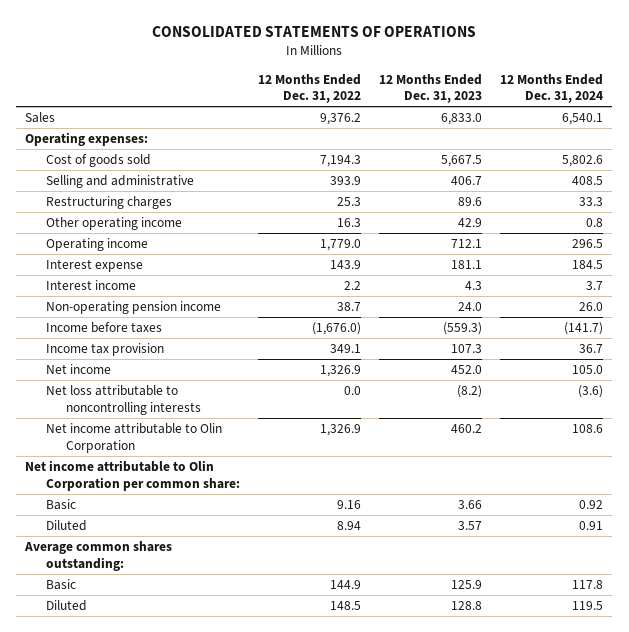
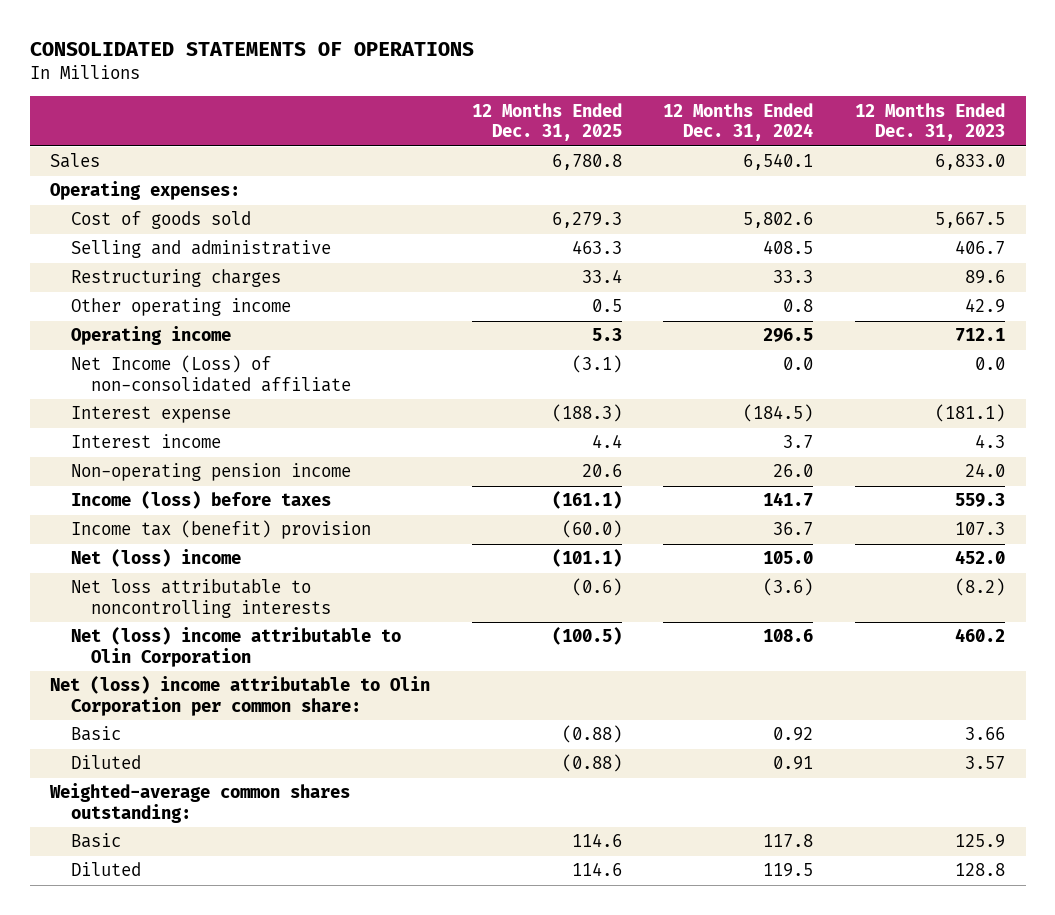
[257,73,361,104] 12 Months Ended Dec. 31, 2022 -> none
none -> [471,102,622,142] 12 Months Ended Dec. 31, 2025
none -> [70,355,352,392] Net Income (Loss) of non-consolidated affiliate
[451,260,483,270] 181.1 -> [934,404,1005,423] (181.1)
[572,260,604,270] 184.5 -> [743,404,814,423] (184.5)
[45,322,162,334] Income before taxes -> [70,491,331,510] Income (loss) before taxes
[443,322,483,336] (559.3) -> [954,493,1005,508] 559.3
[564,322,604,336] (141.7) -> [763,492,814,507] 141.7
[45,343,164,357] Income tax provision -> [70,520,371,540] Income tax (benefit) provision
[45,364,111,375] Net income -> [70,549,241,568] Net (loss) income
[45,423,222,453] Net income attributable to Olin Corporation -> [70,627,401,667] Net (loss) income attributable to Olin Corporation
[25,460,240,491] Net income attributable to Olin Corporation per common share: -> [50,676,431,716] Net (loss) income attributable to Olin Corporation per common share:
[24,541,173,571] Average common shares outstanding: -> [49,783,351,823] Weighted-average common shares outstanding:

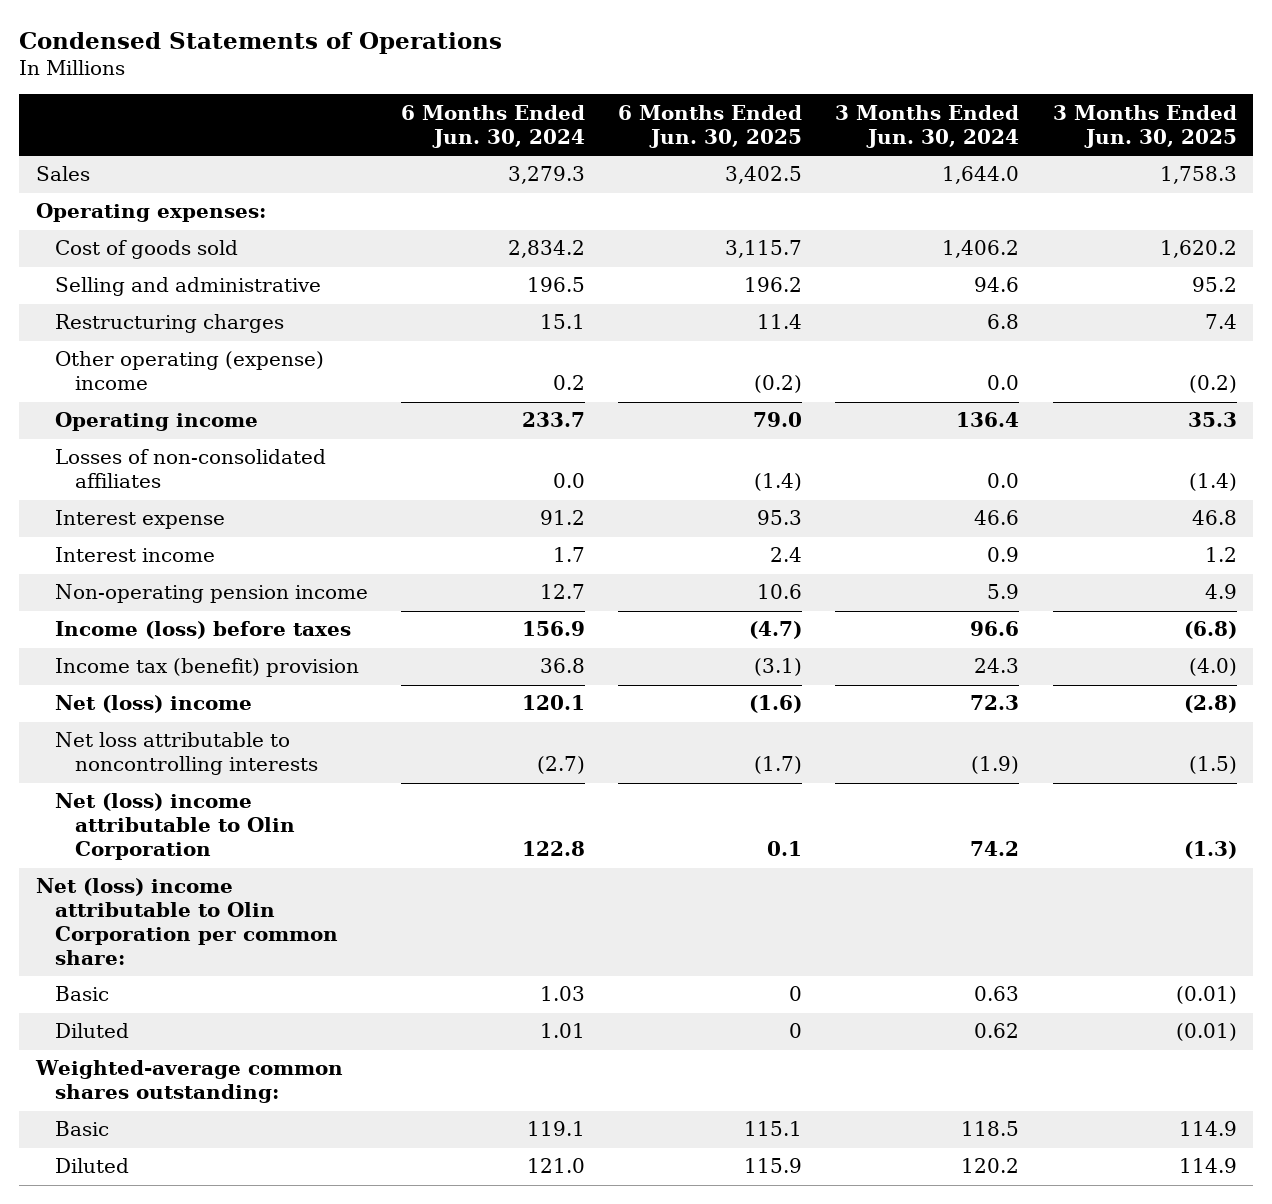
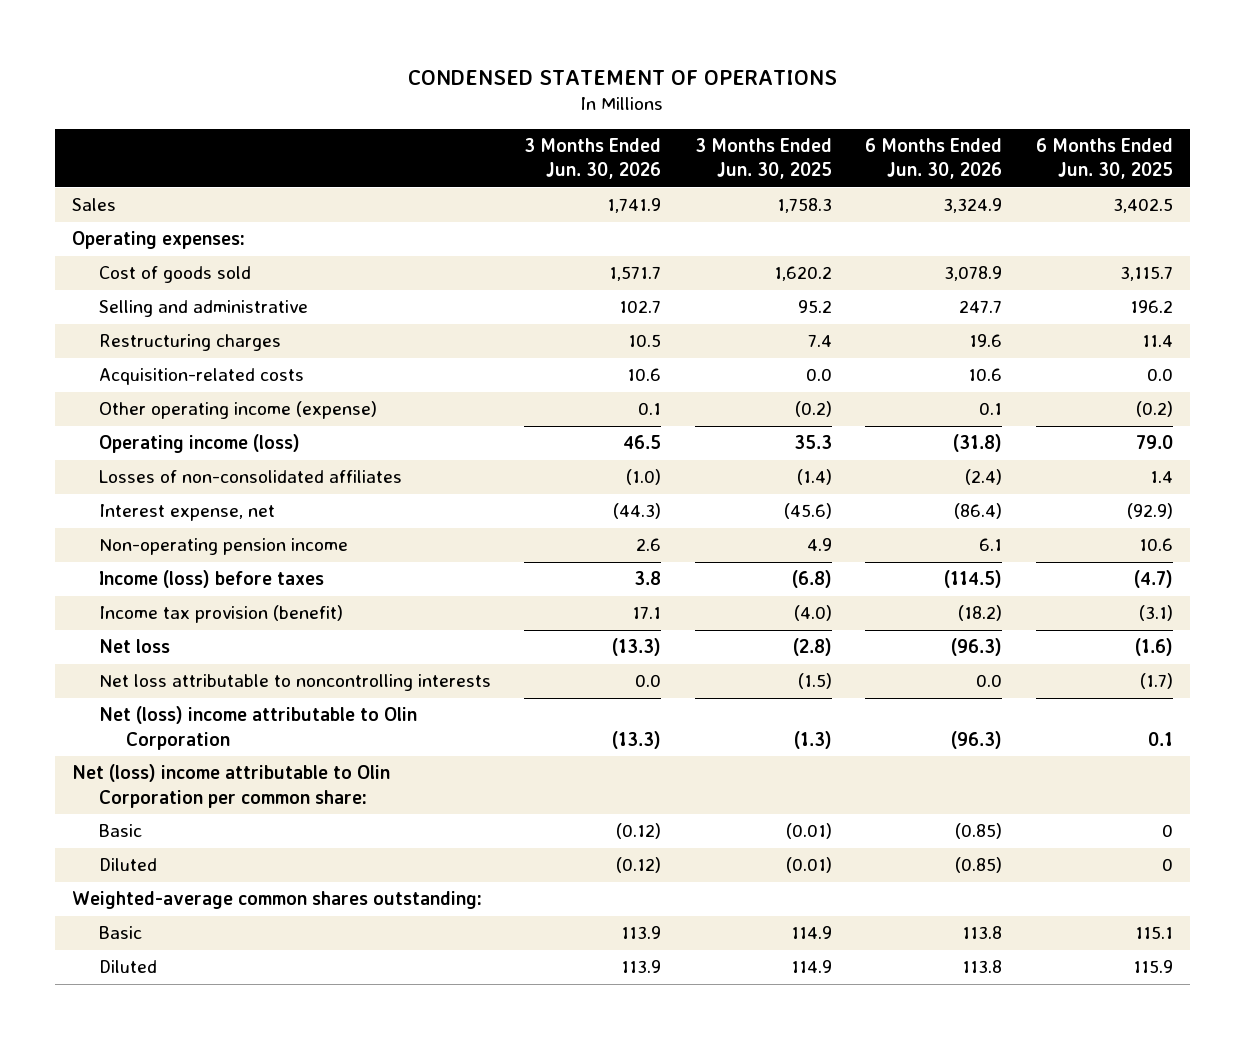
[18,32,502,55] Condensed Statements of Operations -> [408,69,838,85] CONDENSED STATEMENT OF OPERATIONS
[401,104,586,148] 6 Months Ended Jun. 30, 2024 -> none
[835,104,1020,148] 3 Months Ended Jun. 30, 2024 -> none
none -> [524,138,662,180] 3 Months Ended Jun. 30, 2026
none -> [865,138,1003,180] 6 Months Ended Jun. 30, 2026
[55,547,216,563] Interest income -> none
none -> [98,368,304,386] Acquisition-related costs
[55,351,325,391] Other operating (expense) income -> [98,401,377,420] Other operating income (expense)
[55,412,259,432] Operating income -> [98,434,300,454] Operating income (loss)
[754,473,803,492] (1.4) -> [1149,471,1173,484] 1.4
[55,510,226,530] Interest expense -> [98,504,275,522] Interest expense, net
[757,510,803,526] 95.3 -> [1126,503,1173,520] (92.9)
[1191,510,1237,526] 46.8 -> [783,503,832,520] (45.6)
[55,658,360,678] Income tax (benefit) provision -> [98,605,343,624] Income tax provision (benefit)
[55,695,253,714] Net (loss) income -> [98,639,170,654] Net loss

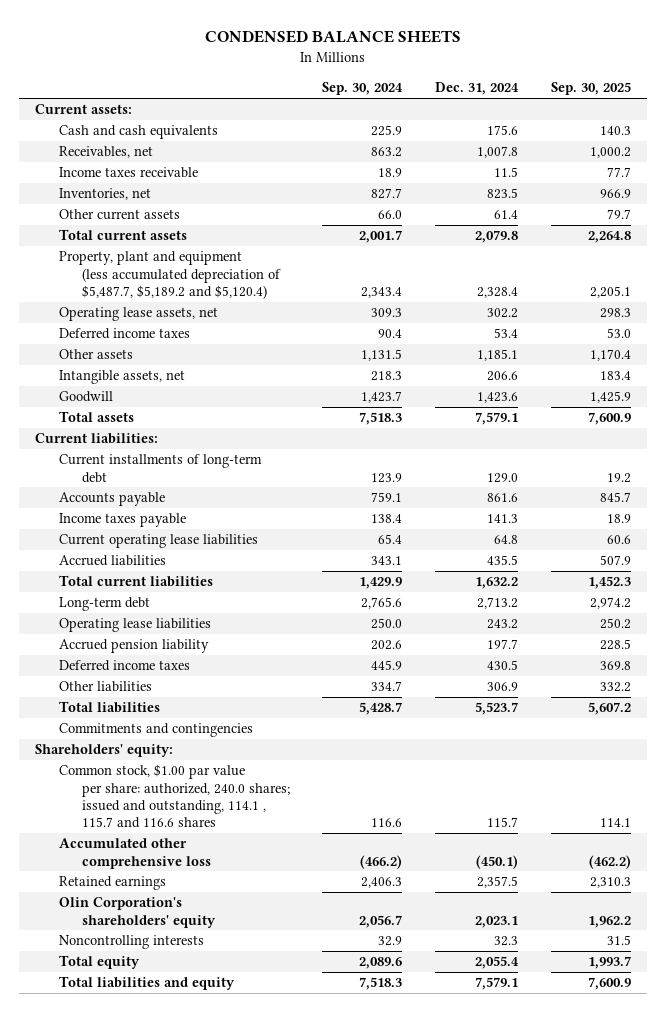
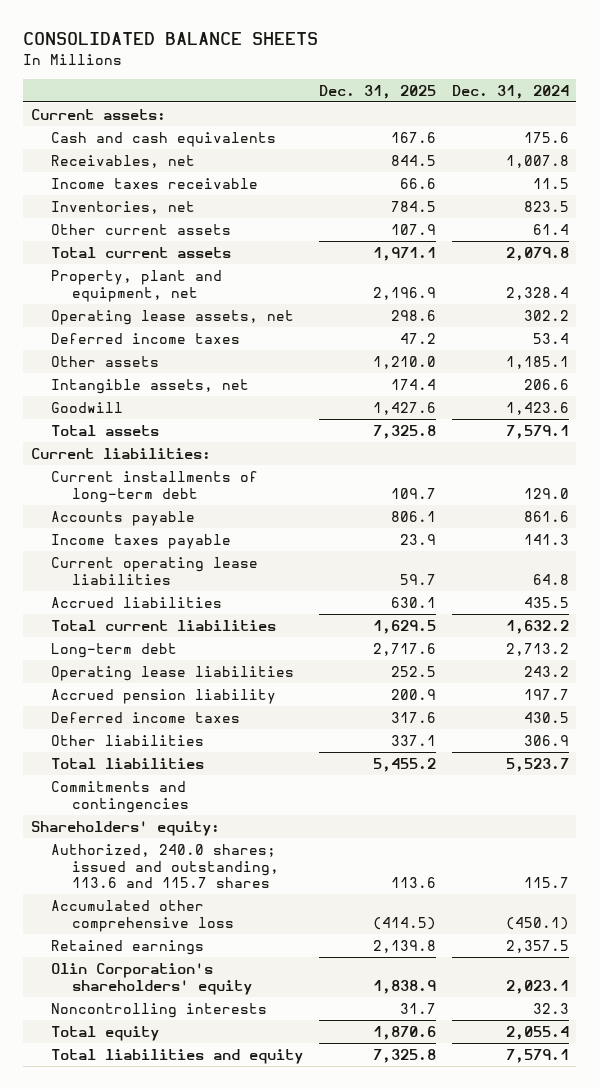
[204,30,461,44] CONDENSED BALANCE SHEETS -> [23,32,319,46] CONSOLIDATED BALANCE SHEETS
[322,82,404,96] Sep. 30, 2024 -> none
[550,82,631,96] Sep. 30, 2025 -> none
none -> [319,84,437,99] Dec. 31, 2025
[58,251,281,299] Property, plant and equipment (less accumulated depreciation of $5,487.7, $5,189.2 and $5,120.4) -> [51,269,223,302] Property, plant and equipment, net
[58,764,290,828] Common stock, $1.00 par value per share: authorized, 240.0 shares; issued and outstanding, 114.1 , 115.7 and 116.6 shares -> [51,843,279,889] Authorized, 240.0 shares; issued and outstanding, 113.6 and 115.7 shares

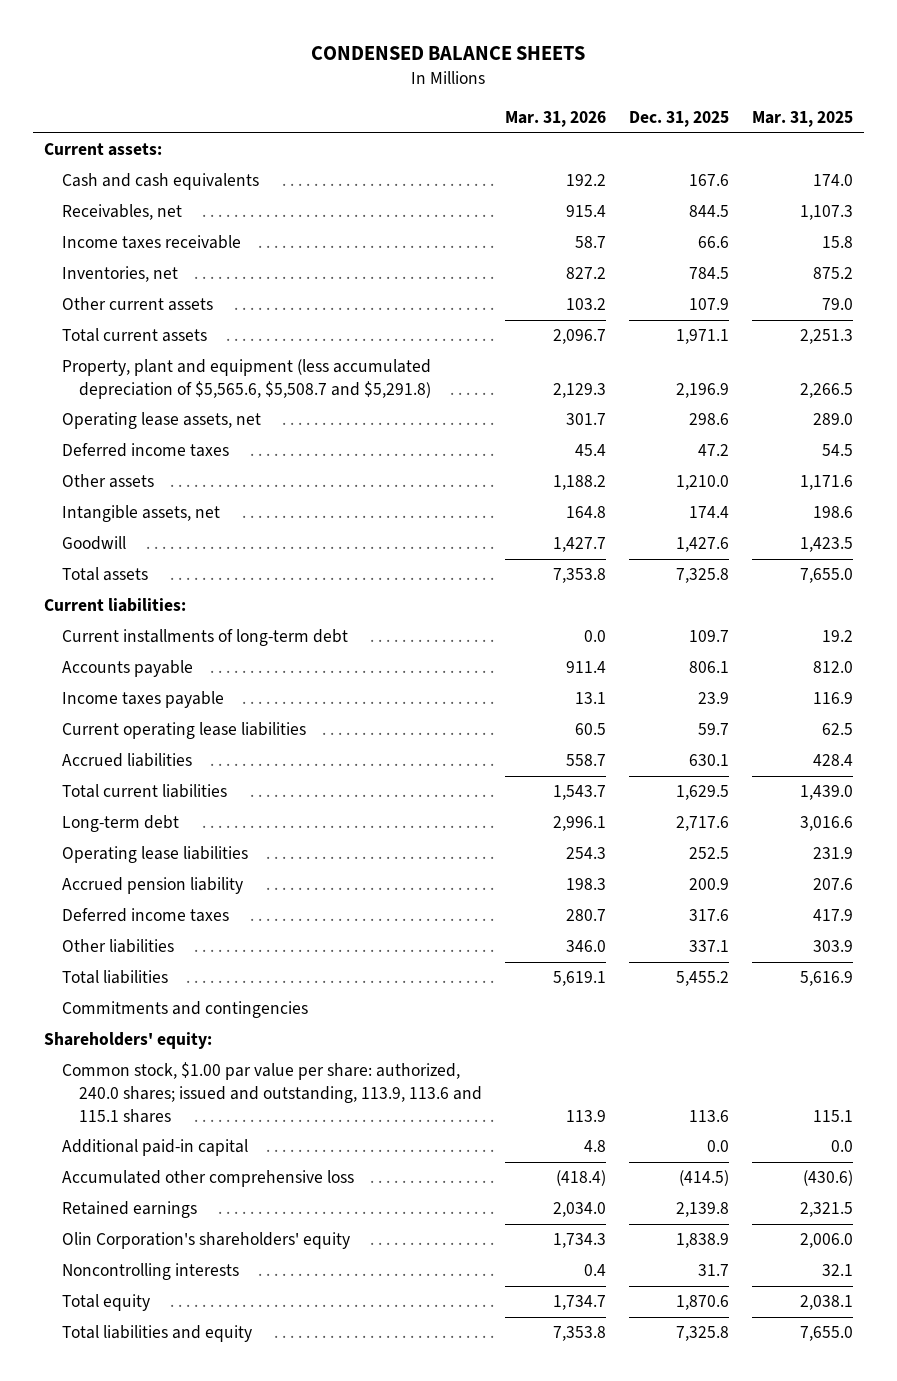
[23,32,319,46] CONSOLIDATED BALANCE SHEETS -> [311,46,586,61] CONDENSED BALANCE SHEETS
[451,84,569,99] Dec. 31, 2024 -> none
none -> [505,111,607,128] Mar. 31, 2026
none -> [751,111,853,128] Mar. 31, 2025
[51,269,223,302] Property, plant and equipment, net -> [61,359,432,399] Property, plant and equipment (less accumulated depreciation of $5,565.6, $5,508.7 and $5,291.8)
[51,843,279,889] Authorized, 240.0 shares; issued and outstanding, 113.6 and 115.7 shares -> [61,1062,483,1123] Common stock, $1.00 par value per share: authorized, 240.0 shares; issued and outstanding, 113.9, 113.6 and 115.1 shares
none -> [61,1139,248,1157] Additional paid-in capital

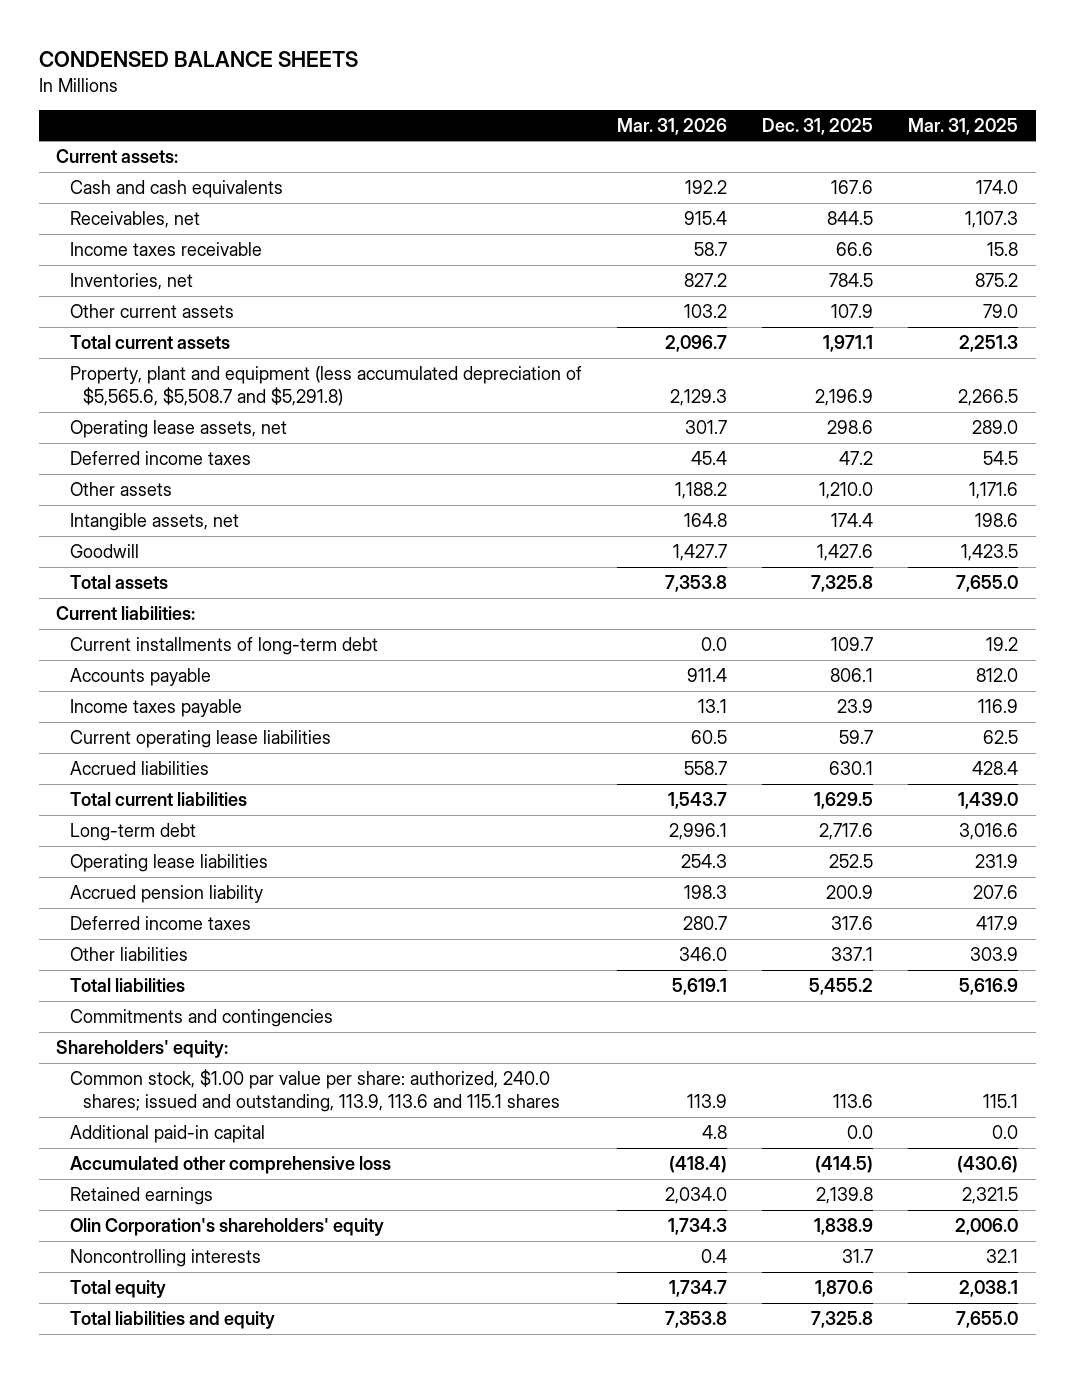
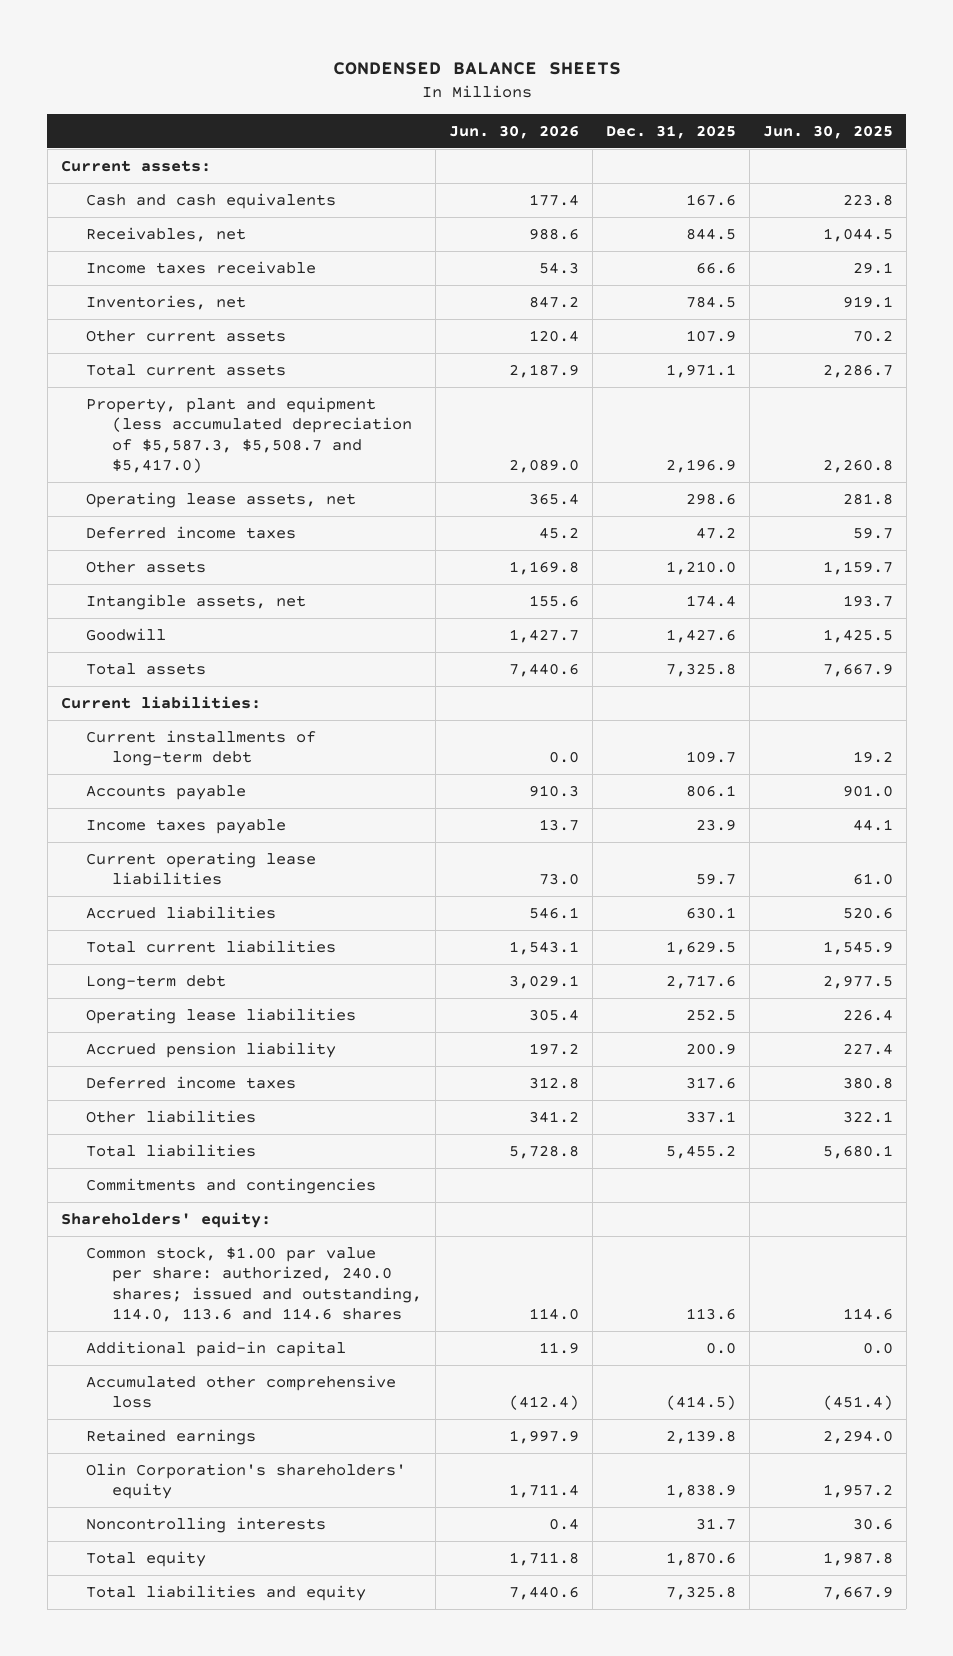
[616,117,727,135] Mar. 31, 2026 -> none
[908,117,1019,135] Mar. 31, 2025 -> none
none -> [448,125,579,140] Jun. 30, 2026
none -> [762,125,893,140] Jun. 30, 2025
[69,366,582,407] Property, plant and equipment (less accumulated depreciation of $5,565.6, $5,508.7 and $5,291.8) -> [86,396,412,474] Property, plant and equipment (less accumulated depreciation of $5,587.3, $5,508.7 and $5,417.0)
[69,1069,561,1113] Common stock, $1.00 par value per share: authorized, 240.0 shares; issued and outstanding, 113.9, 113.6 and 115.1 shares -> [86,1246,422,1323] Common stock, $1.00 par value per share: authorized, 240.0 shares; issued and outstanding, 114.0, 113.6 and 114.6 shares

